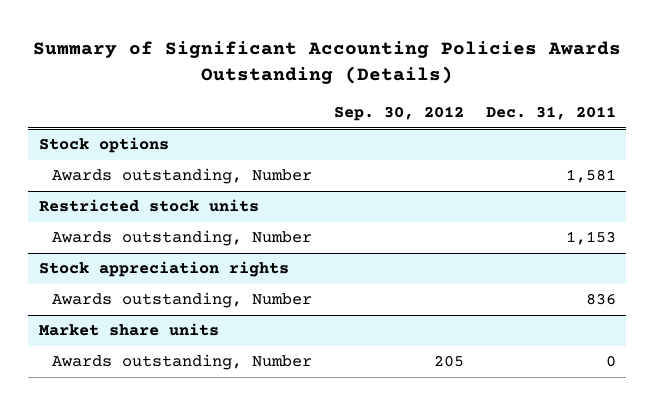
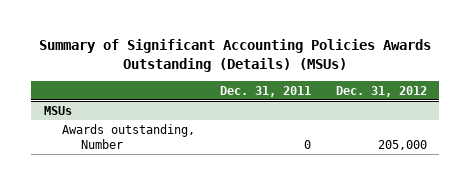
[33,40,622,85] Summary of Significant Accounting Policies Awards Outstanding (Details) -> [39,39,432,72] Summary of Significant Accounting Policies Awards Outstanding (Details) (MSUs)
[333,106,464,122] Sep. 30, 2012 -> none
none -> [335,85,427,97] Dec. 31, 2012
[38,137,169,154] Stock options -> none
[52,168,313,185] Awards outstanding, Number -> none
[38,199,259,213] Restricted stock units -> none
[52,230,313,247] Awards outstanding, Number -> none
[38,261,289,278] Stock appreciation rights -> none
[52,292,313,309] Awards outstanding, Number -> none
[38,323,219,337] Market share units -> none
none -> [43,105,72,115] MSUs

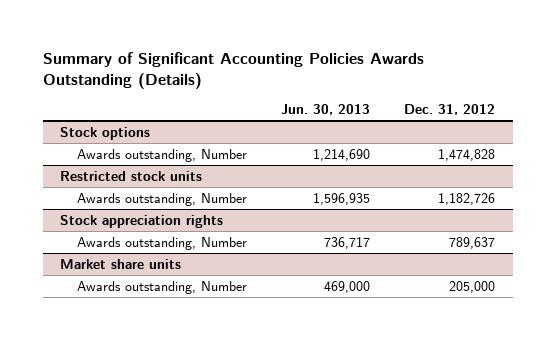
[39,39,432,72] Summary of Significant Accounting Policies Awards Outstanding (Details) (MSUs) -> [43,52,425,90] Summary of Significant Accounting Policies Awards Outstanding (Details)
[219,85,311,97] Dec. 31, 2011 -> none
none -> [281,104,371,116] Jun. 30, 2013
[43,105,72,115] MSUs -> none
none -> [60,126,151,140] Stock options
none -> [76,148,247,162] Awards outstanding, Number
none -> [60,170,203,181] Restricted stock units
none -> [76,192,247,206] Awards outstanding, Number
none -> [60,214,224,228] Stock appreciation rights
none -> [76,236,247,250] Awards outstanding, Number
none -> [60,258,182,269] Market share units

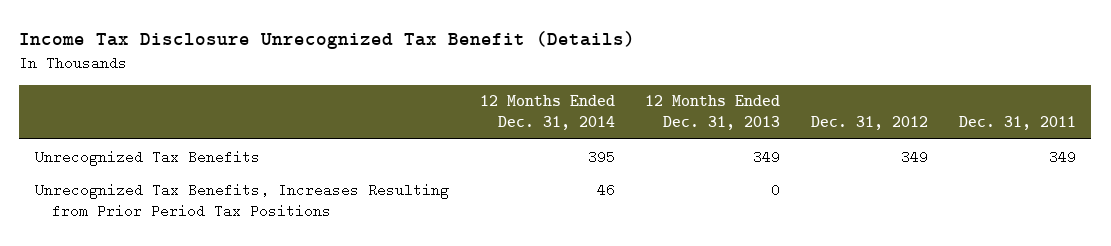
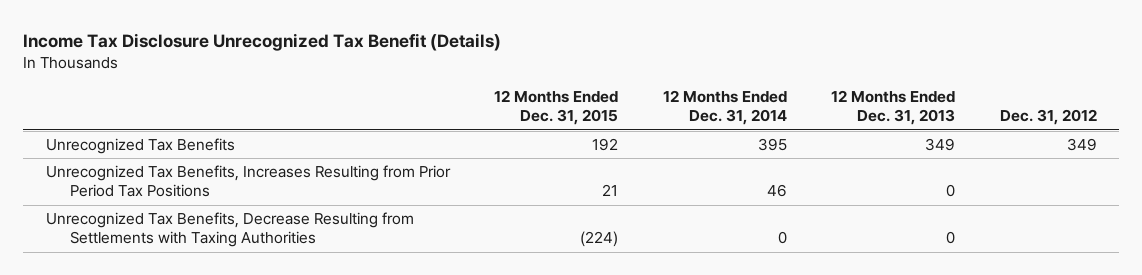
[959,116,1077,131] Dec. 31, 2011 -> none
none -> [494,90,619,126] 12 Months Ended Dec. 31, 2015
none -> [45,212,414,248] Unrecognized Tax Benefits, Decrease Resulting from Settlements with Taxing Authorities

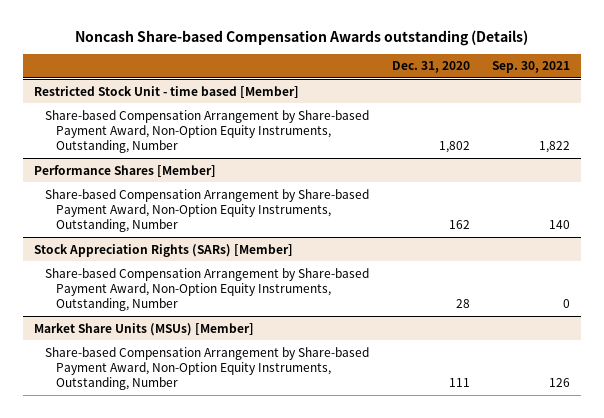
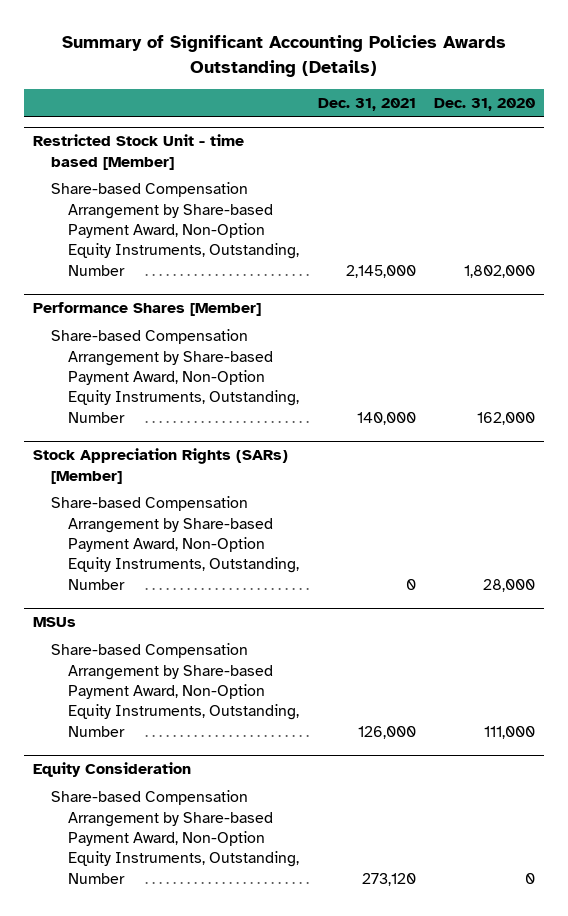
[75,29,529,46] Noncash Share-based Compensation Awards outstanding (Details) -> [62,35,507,77] Summary of Significant Accounting Policies Awards Outstanding (Details)
[492,61,571,74] Sep. 30, 2021 -> none
none -> [317,97,416,111] Dec. 31, 2021
[438,141,470,154] 1,802 -> [464,264,536,278] 1,802,000
[448,220,470,230] 162 -> [477,411,536,425] 162,000
[455,299,470,309] 28 -> [483,578,536,592] 28,000
[34,322,255,336] Market Share Units (MSUs) [Member] -> [32,617,76,628] MSUs
[448,378,470,388] 111 -> [484,725,536,739] 111,000
none -> [32,762,191,778] Equity Consideration
none -> [50,790,300,884] Share-based Compensation Arrangement by Share-based Payment Award, Non-Option Equity Instruments, Outstanding, Number

